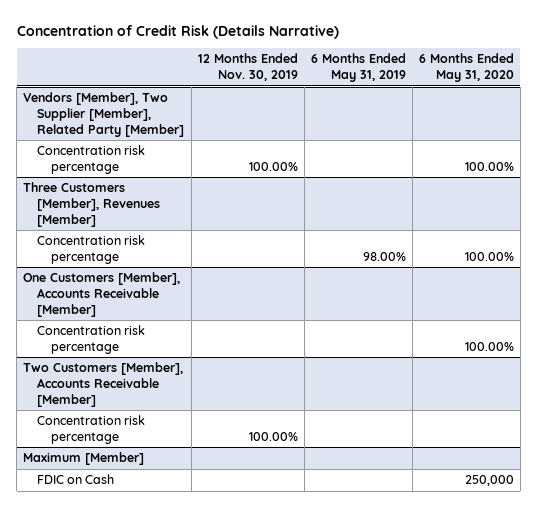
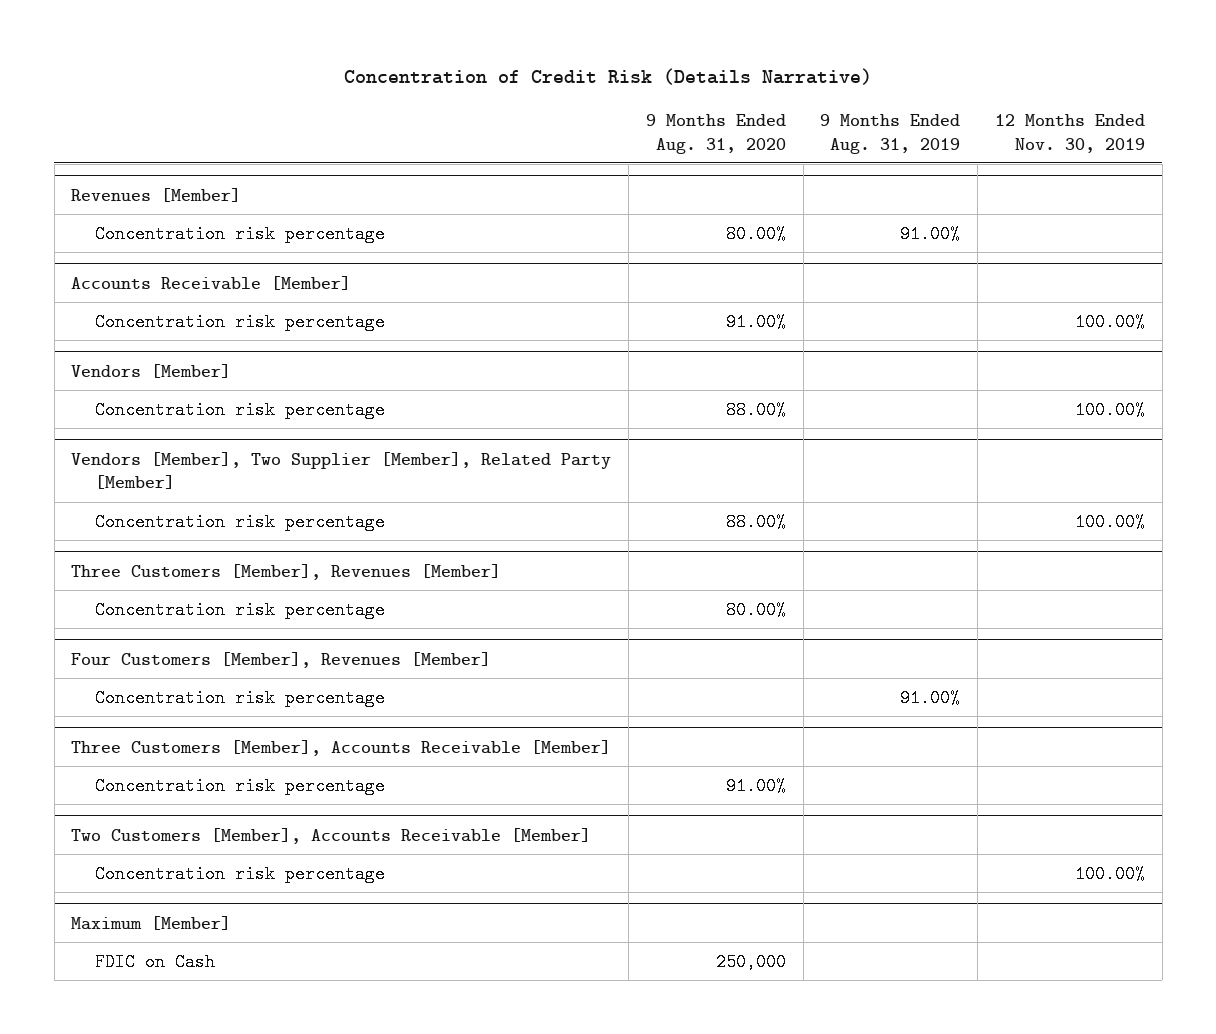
[310,53,406,83] 6 Months Ended May 31, 2019 -> none
[418,53,514,83] 6 Months Ended May 31, 2020 -> none
none -> [645,113,786,154] 9 Months Ended Aug. 31, 2020
none -> [820,113,961,154] 9 Months Ended Aug. 31, 2019
none -> [71,187,242,202] Revenues [Member]
none -> [95,224,386,243] Concentration risk percentage
none -> [71,275,352,290] Accounts Receivable [Member]
none -> [95,312,386,331] Concentration risk percentage
none -> [71,363,232,378] Vendors [Member]
none -> [95,400,386,419] Concentration risk percentage
none -> [71,651,492,668] Four Customers [Member], Revenues [Member]
none -> [95,688,386,707] Concentration risk percentage
[23,272,181,317] One Customers [Member], Accounts Receivable [Member] -> [71,739,612,756] Three Customers [Member], Accounts Receivable [Member]

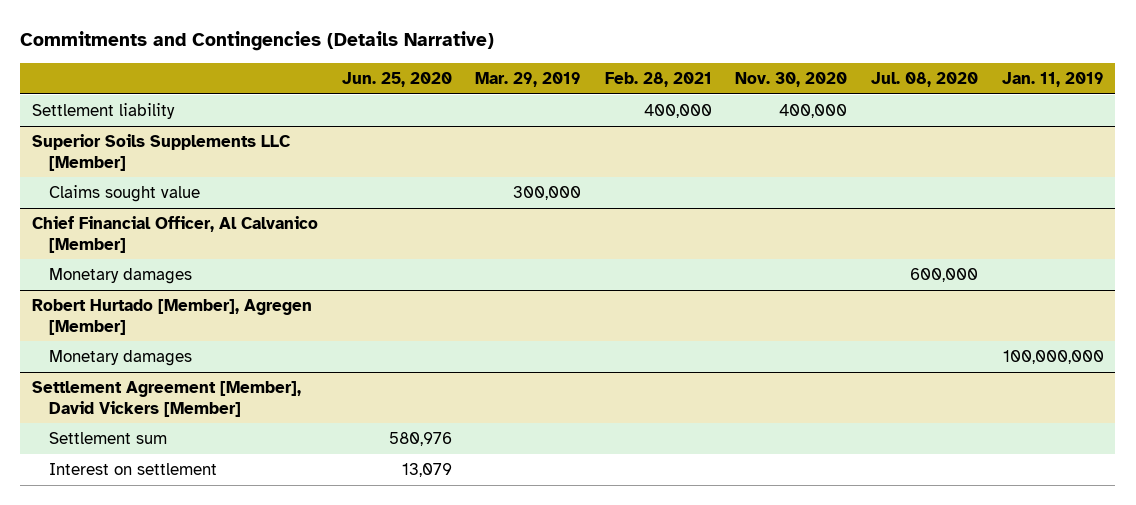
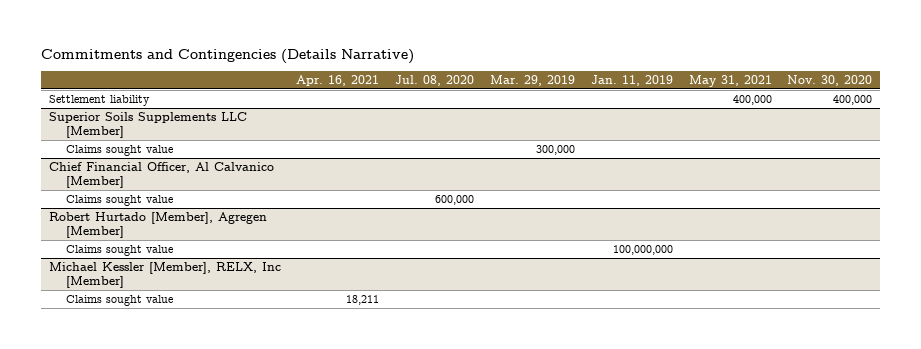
[341,72,452,88] Jun. 25, 2020 -> none
[604,72,712,88] Feb. 28, 2021 -> none
none -> [296,74,380,86] Apr. 16, 2021
none -> [688,74,772,87] May 31, 2021
[48,268,192,285] Monetary damages -> none
none -> [65,194,173,206] Claims sought value
[48,350,192,367] Monetary damages -> none
[32,381,302,417] Settlement Agreement [Member], David Vickers [Member] -> none
[48,432,167,445] Settlement sum -> none
[48,463,217,476] Interest on settlement -> none
none -> [65,244,173,256] Claims sought value
none -> [48,261,281,289] Michael Kessler [Member], RELX, Inc [Member]
none -> [65,294,173,306] Claims sought value

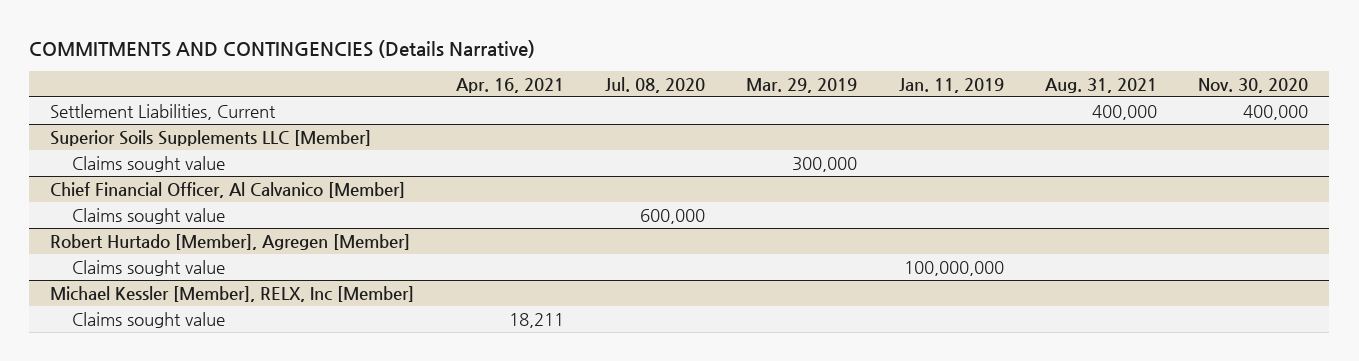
[40,49,414,65] Commitments and Contingencies (Details Narrative) -> [29,39,536,58] COMMITMENTS AND CONTINGENCIES (Details Narrative)
[688,74,772,87] May 31, 2021 -> none
none -> [1045,77,1158,93] Aug. 31, 2021
[48,94,150,106] Settlement liability -> [50,103,277,120] Settlement Liabilities, Current

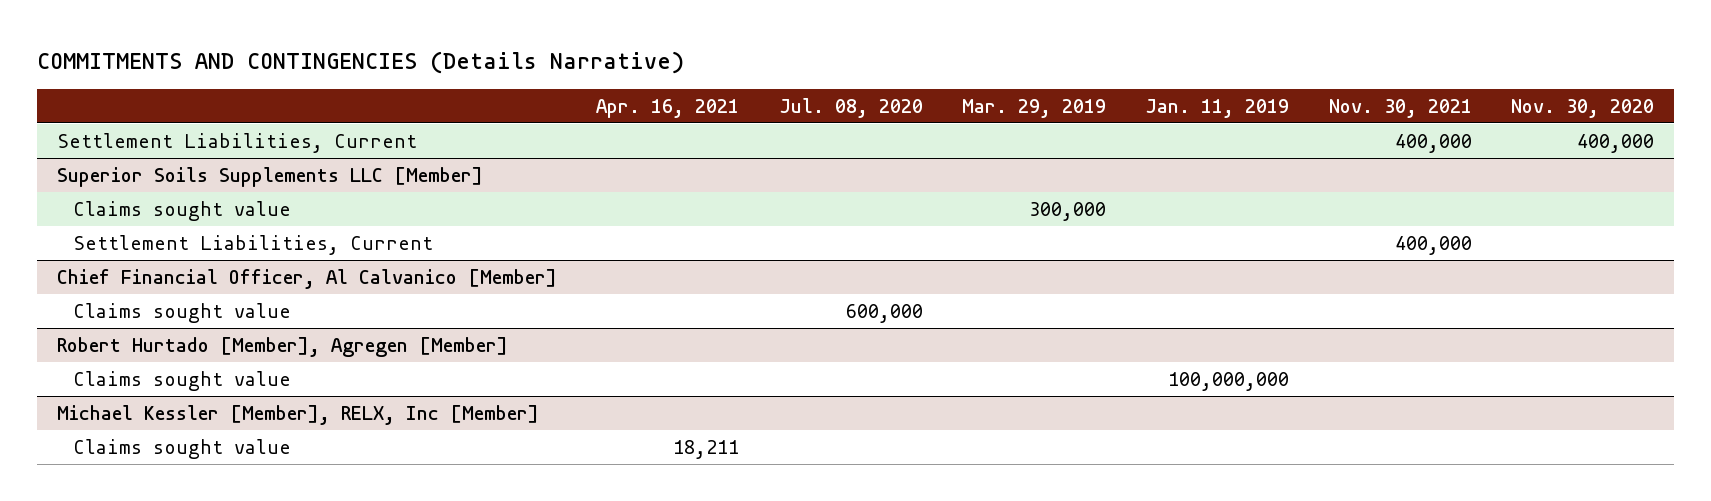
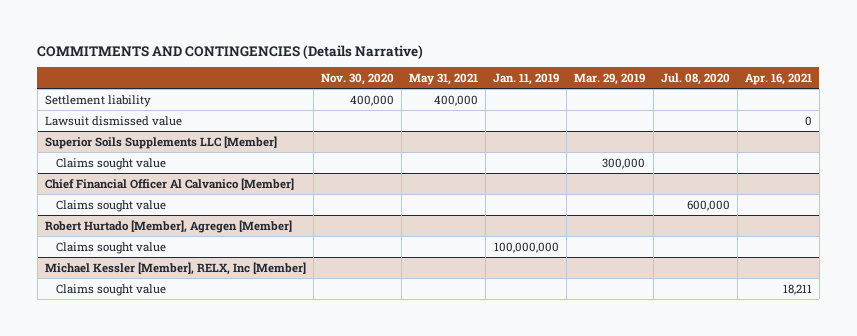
[1328,98,1472,118] Nov. 30, 2021 -> none
none -> [409,72,479,85] May 31, 2021
[56,132,417,153] Settlement Liabilities, Current -> [45,94,152,107] Settlement liability
none -> [45,115,183,126] Lawsuit dismissed value
[72,234,433,255] Settlement Liabilities, Current -> none
[56,268,557,289] Chief Financial Officer, Al Calvanico [Member] -> [45,177,295,190] Chief Financial Officer Al Calvanico [Member]

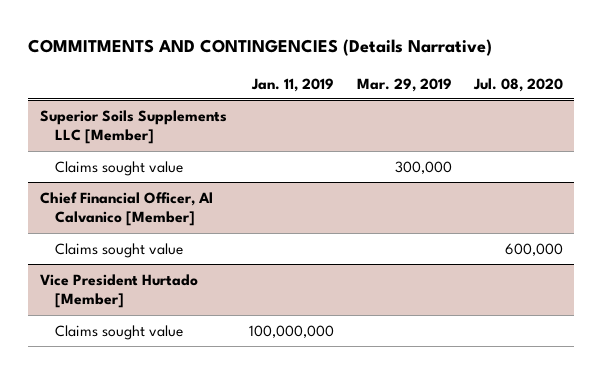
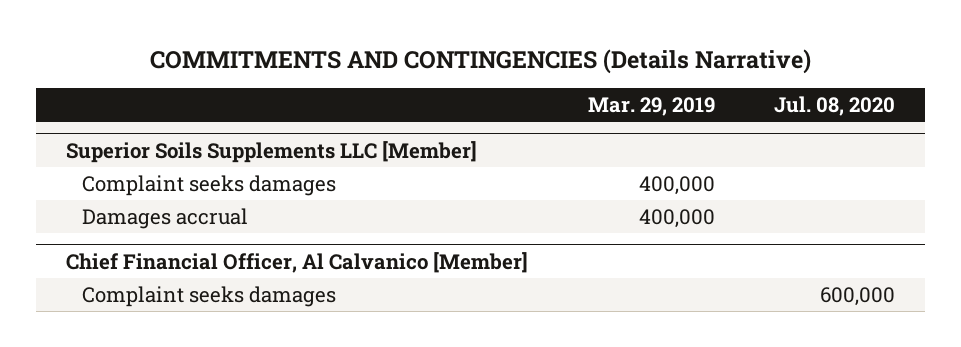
[251,77,335,92] Jan. 11, 2019 -> none
[55,160,184,176] Claims sought value -> none
none -> [82,174,337,196] Complaint seeks damages
none -> [82,207,249,229] Damages accrual
[39,273,198,309] Vice President Hurtado [Member] -> none
[55,324,184,340] Claims sought value -> none
[55,242,184,258] Claims sought value -> [82,285,337,307] Complaint seeks damages

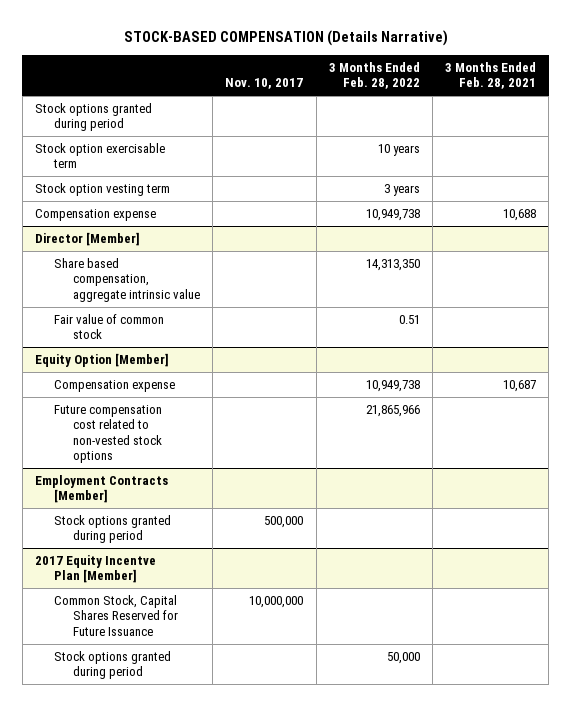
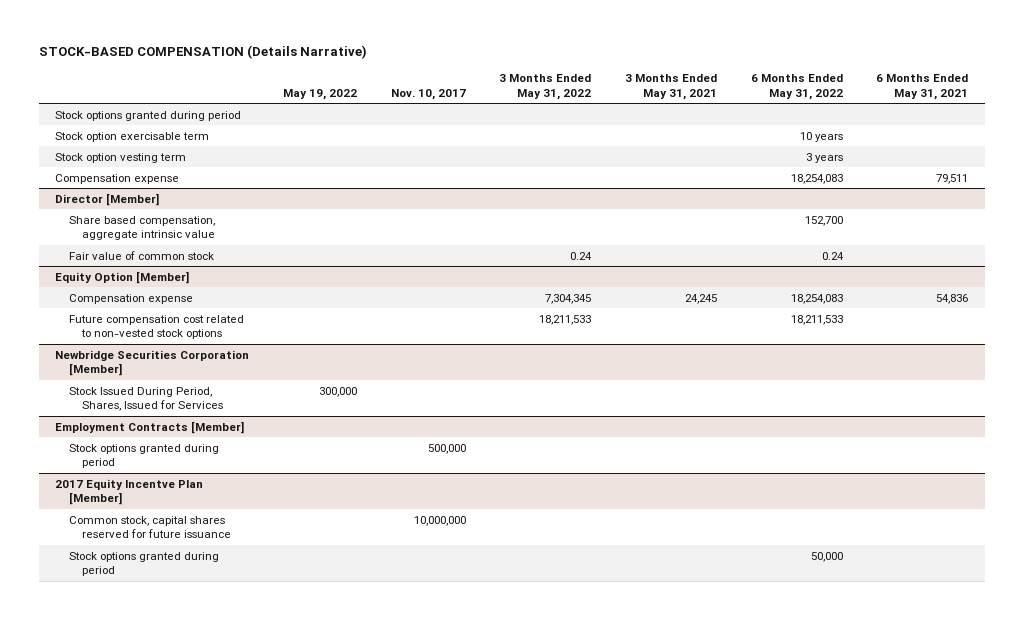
[328,62,420,90] 3 Months Ended Feb. 28, 2022 -> none
[445,62,537,90] 3 Months Ended Feb. 28, 2021 -> none
none -> [283,88,358,100] May 19, 2022
none -> [499,74,592,100] 3 Months Ended May 31, 2022
none -> [625,74,718,100] 3 Months Ended May 31, 2021
none -> [750,74,843,100] 6 Months Ended May 31, 2022
none -> [876,74,969,100] 6 Months Ended May 31, 2021
none -> [55,349,250,377] Newbridge Securities Corporation [Member]
none -> [68,386,224,412] Stock Issued During Period, Shares, Issued for Services
[54,595,178,636] Common Stock, Capital Shares Reserved for Future Issuance -> [68,515,232,539] Common stock, capital shares reserved for future issuance

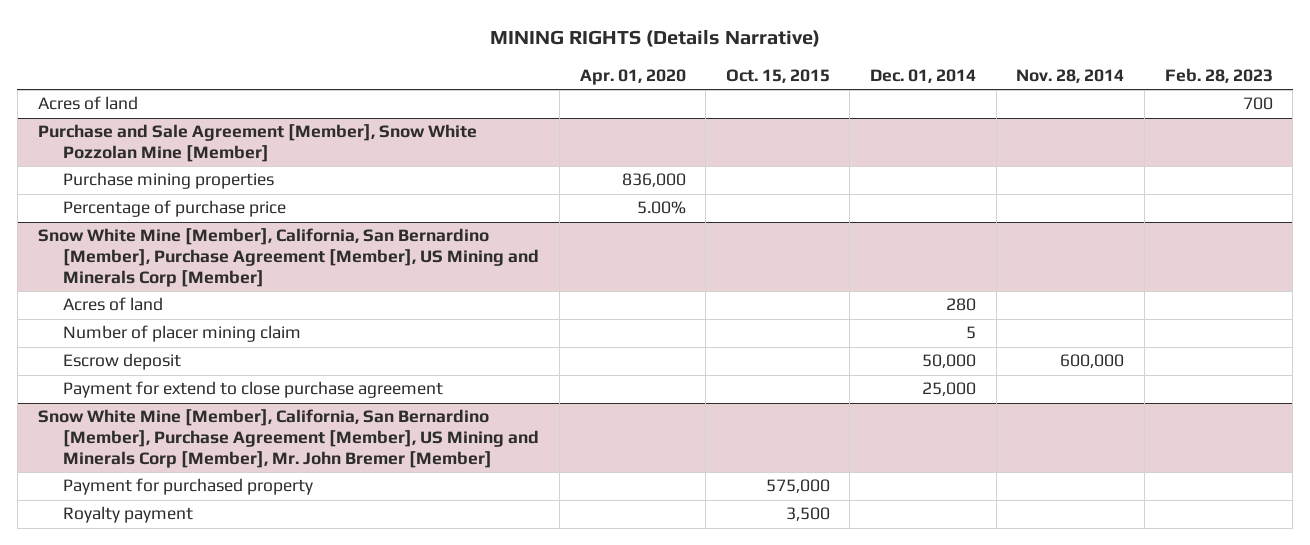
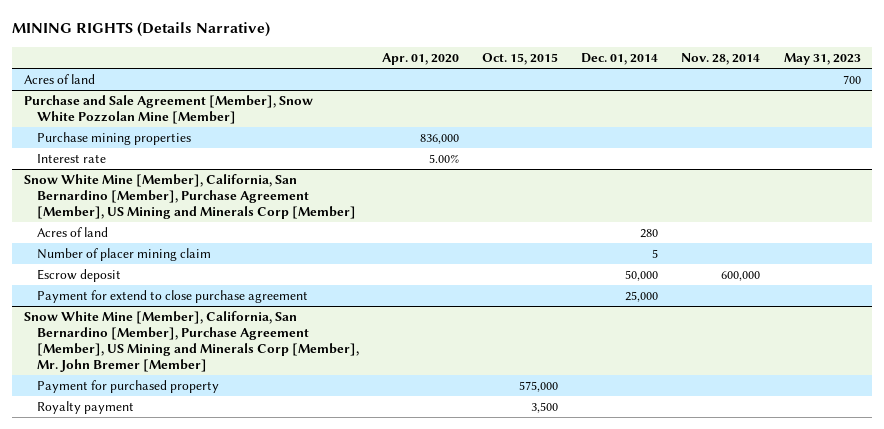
[1164,68,1273,84] Feb. 28, 2023 -> none
none -> [783,52,861,65] May 31, 2023
[63,200,287,218] Percentage of purchase price -> [36,154,106,164] Interest rate

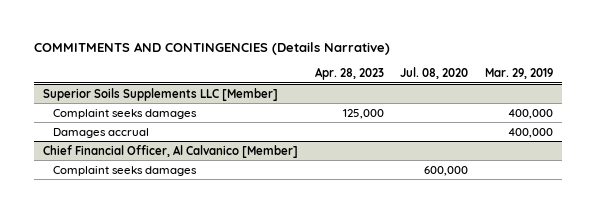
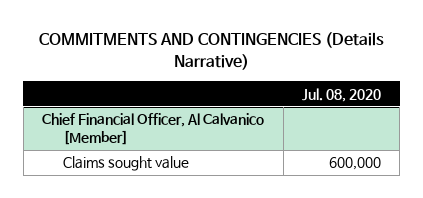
[314,67,384,81] Apr. 28, 2023 -> none
[485,68,554,80] Mar. 29, 2019 -> none
[42,87,278,101] Superior Soils Supplements LLC [Member] -> none
[52,108,197,119] Complaint seeks damages -> none
[52,127,149,138] Damages accrual -> none
[52,165,197,176] Complaint seeks damages -> [62,156,189,172] Claims sought value

